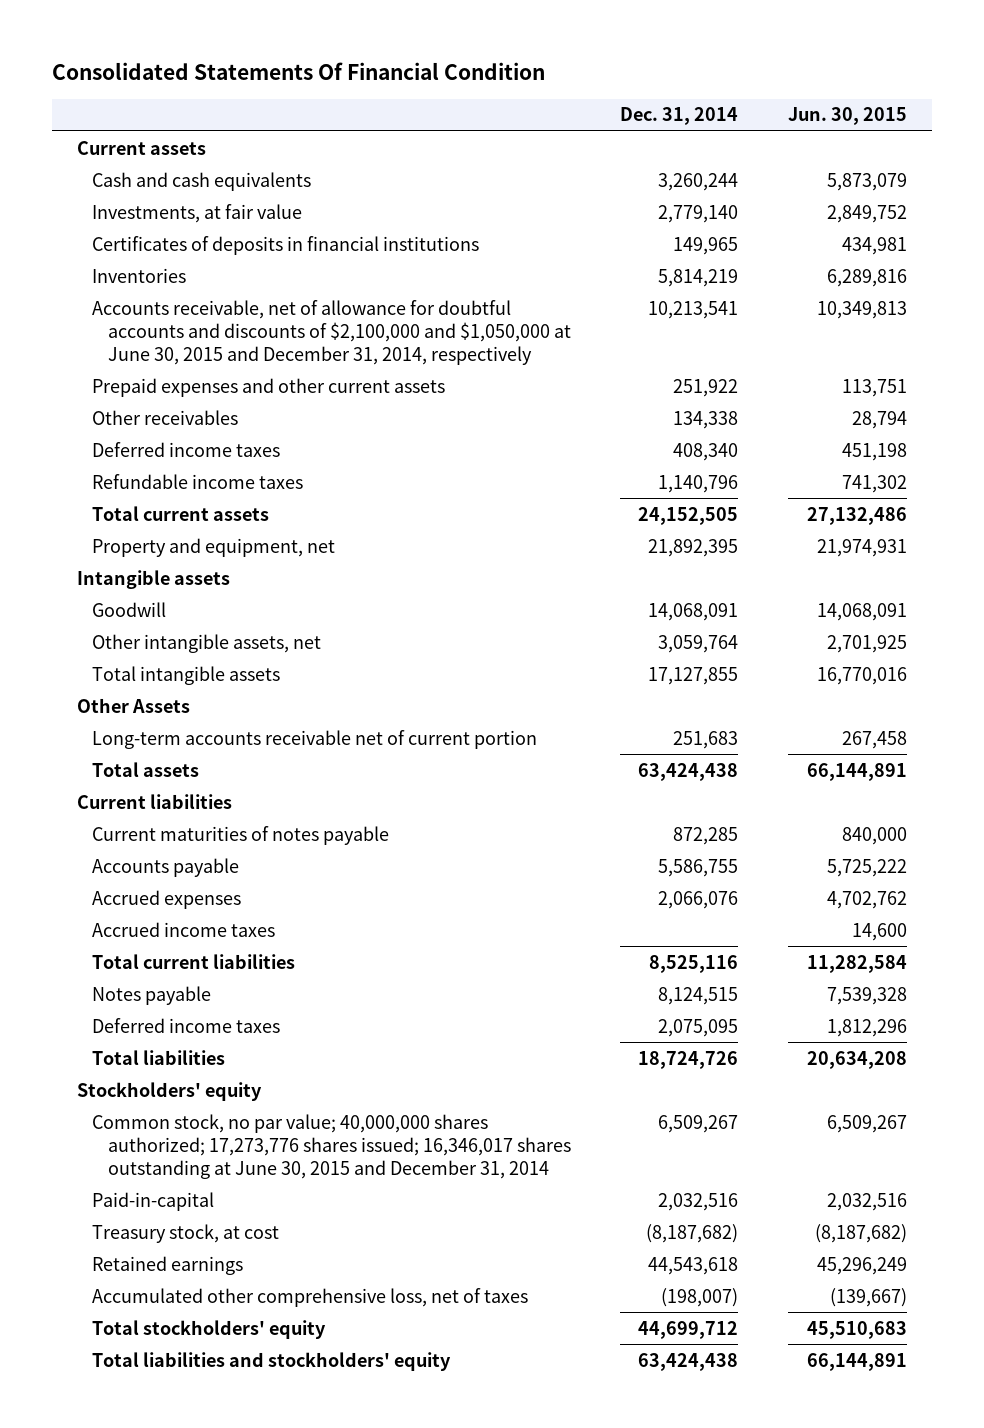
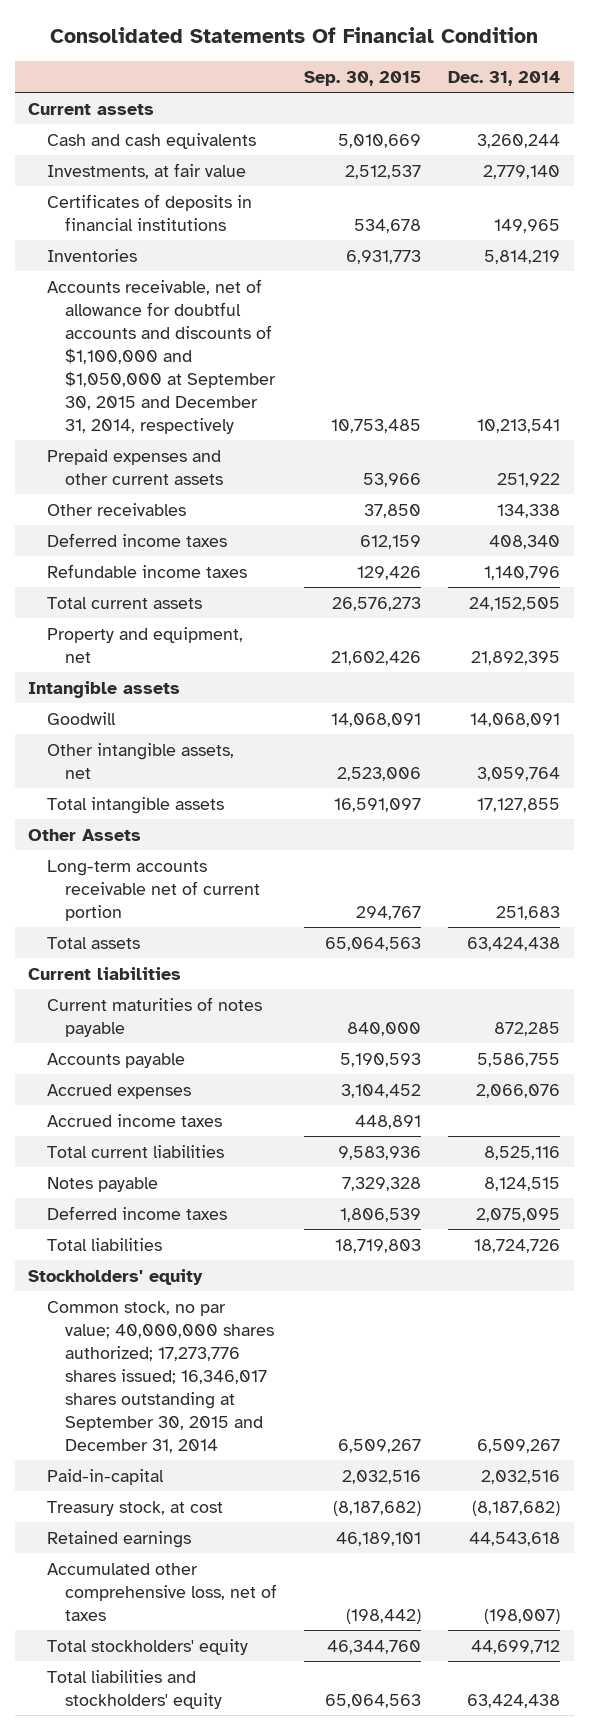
[787,107,907,126] Jun. 30, 2015 -> none
none -> [304,70,422,86] Sep. 30, 2015
[92,299,571,365] Accounts receivable, net of allowance for doubtful accounts and discounts of $2,100,000 and $1,050,000 at June 30, 2015 and December 31, 2014, respectively -> [46,278,276,434] Accounts receivable, net of allowance for doubtful accounts and discounts of $1,100,000 and $1,050,000 at September 30, 2015 and December 31, 2014, respectively
[92,1113,571,1179] Common stock, no par value; 40,000,000 shares authorized; 17,273,776 shares issued; 16,346,017 shares outstanding at June 30, 2015 and December 31, 2014 -> [46,1300,274,1453] Common stock, no par value; 40,000,000 shares authorized; 17,273,776 shares issued; 16,346,017 shares outstanding at September 30, 2015 and December 31, 2014

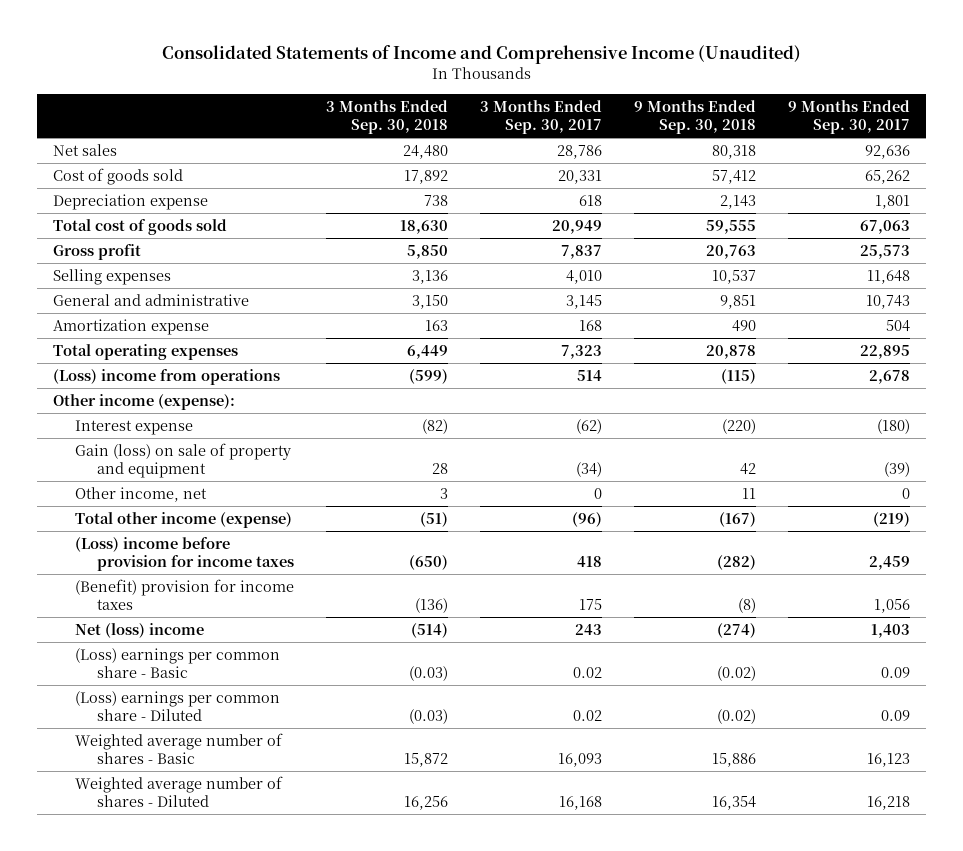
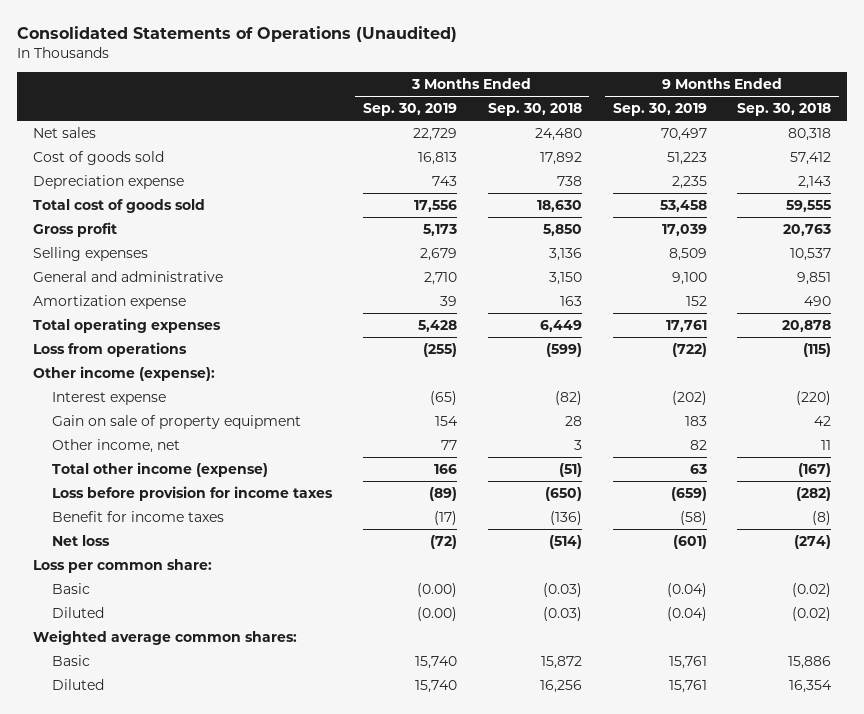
[161,45,801,65] Consolidated Statements of Income and Comprehensive Income (Unaudited) -> [17,25,458,42] Consolidated Statements of Operations (Unaudited)
[480,99,603,134] 3 Months Ended Sep. 30, 2017 -> none
[788,99,911,134] 9 Months Ended Sep. 30, 2017 -> none
none -> [363,103,458,117] Sep. 30, 2019
none -> [612,103,707,117] Sep. 30, 2019
[52,368,280,385] (Loss) income from operations -> [32,342,187,358] Loss from operations
[74,442,291,479] Gain (loss) on sale of property and equipment -> [52,415,302,430] Gain on sale of property equipment
[74,536,295,572] (Loss) income before provision for income taxes -> [52,486,334,502] Loss before provision for income taxes
[74,578,294,611] (Benefit) provision for income taxes -> [52,511,225,523] Benefit for income taxes
[74,622,204,638] Net (loss) income -> [52,535,111,547] Net loss
none -> [32,559,212,574] Loss per common share:
[74,647,280,679] (Loss) earnings per common share - Basic -> [52,583,91,595] Basic
[74,690,280,722] (Loss) earnings per common share - Diluted -> [52,607,105,619] Diluted
none -> [32,630,297,646] Weighted average common shares:
[74,732,283,765] Weighted average number of shares - Basic -> [52,655,91,667] Basic
[74,775,283,808] Weighted average number of shares - Diluted -> [52,679,105,691] Diluted

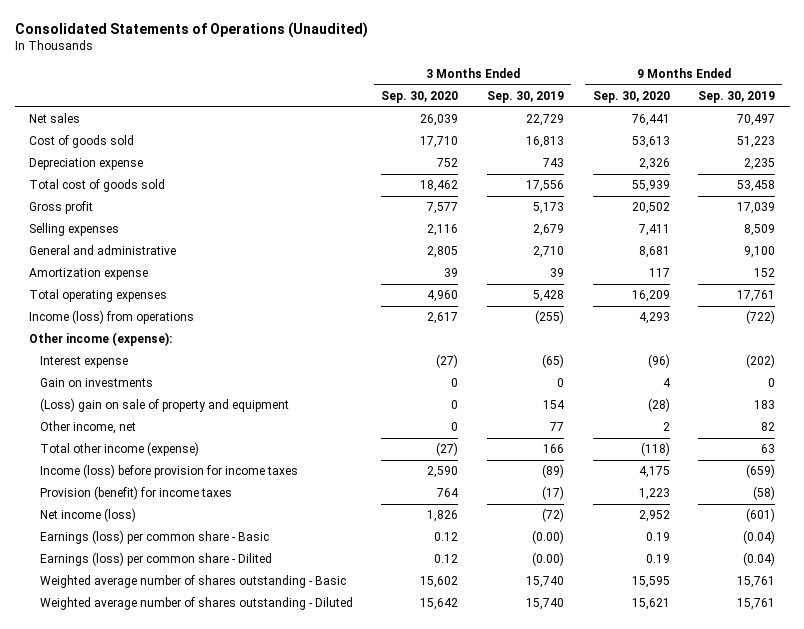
[487,103,582,117] Sep. 30, 2018 -> none
[737,103,832,117] Sep. 30, 2018 -> none
none -> [381,90,459,103] Sep. 30, 2020
none -> [592,90,670,103] Sep. 30, 2020
[32,342,187,358] Loss from operations -> [28,310,194,325] Income (loss) from operations
none -> [39,378,153,388] Gain on investments
[52,415,302,430] Gain on sale of property equipment -> [39,398,289,413] (Loss) gain on sale of property and equipment
[32,559,212,574] Loss per common share: -> none
[32,630,297,646] Weighted average common shares: -> none
[52,486,334,502] Loss before provision for income taxes -> [39,464,298,479] Income (loss) before provision for income taxes
[52,511,225,523] Benefit for income taxes -> [39,486,232,501] Provision (benefit) for income taxes
[52,535,111,547] Net loss -> [39,508,136,523] Net income (loss)
[52,583,91,595] Basic -> [39,530,269,545] Earnings (loss) per common share - Basic
[52,607,105,619] Diluted -> [39,552,272,567] Earnings (loss) per common share - Dilited
[52,655,91,667] Basic -> [39,575,346,589] Weighted average number of shares outstanding - Basic
[52,679,105,691] Diluted -> [39,597,353,611] Weighted average number of shares outstanding - Diluted

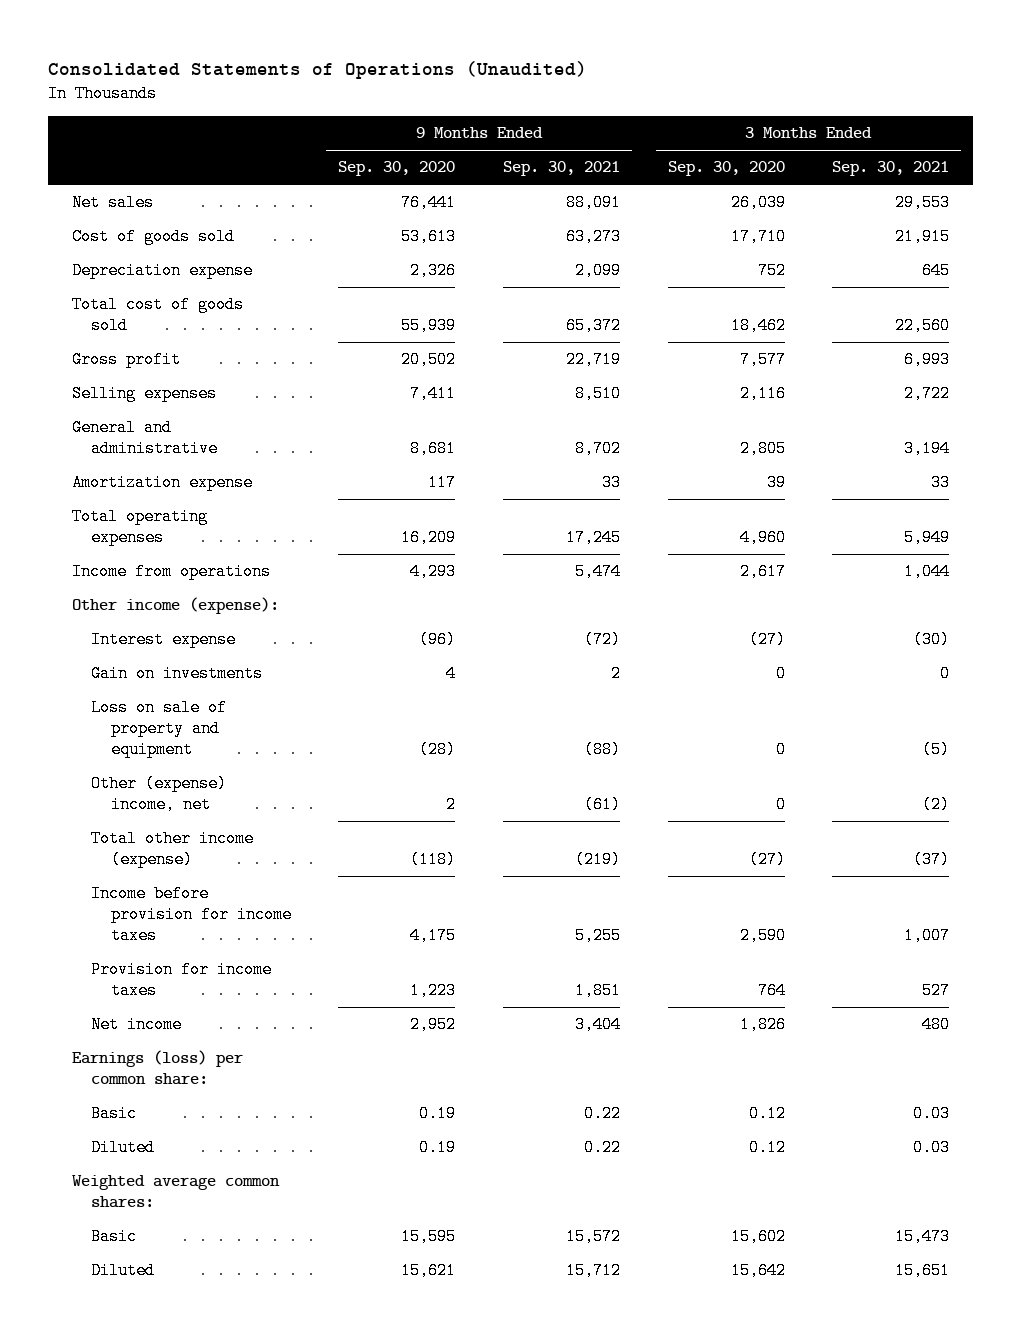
[486,90,564,103] Sep. 30, 2019 -> none
[698,90,776,103] Sep. 30, 2019 -> none
none -> [502,161,620,177] Sep. 30, 2021
none -> [832,161,950,177] Sep. 30, 2021
[28,310,194,325] Income (loss) from operations -> [72,563,272,581] Income from operations
[39,398,289,413] (Loss) gain on sale of property and equipment -> [91,699,228,758] Loss on sale of property and equipment
[39,421,136,435] Other income, net -> [91,775,228,814] Other (expense) income, net
[39,464,298,479] Income (loss) before provision for income taxes -> [91,885,292,944] Income before provision for income taxes
[39,486,232,501] Provision (benefit) for income taxes -> [91,961,273,1000] Provision for income taxes
[39,508,136,523] Net income (loss) -> [91,1016,183,1034] Net income
none -> [72,1050,244,1086] Earnings (loss) per common share:
[39,530,269,545] Earnings (loss) per common share - Basic -> [91,1105,138,1123] Basic
[39,552,272,567] Earnings (loss) per common share - Dilited -> [91,1139,156,1157] Diluted
none -> [72,1175,281,1209] Weighted average common shares:
[39,575,346,589] Weighted average number of shares outstanding - Basic -> [91,1228,138,1246] Basic
[39,597,353,611] Weighted average number of shares outstanding - Diluted -> [91,1262,156,1280] Diluted

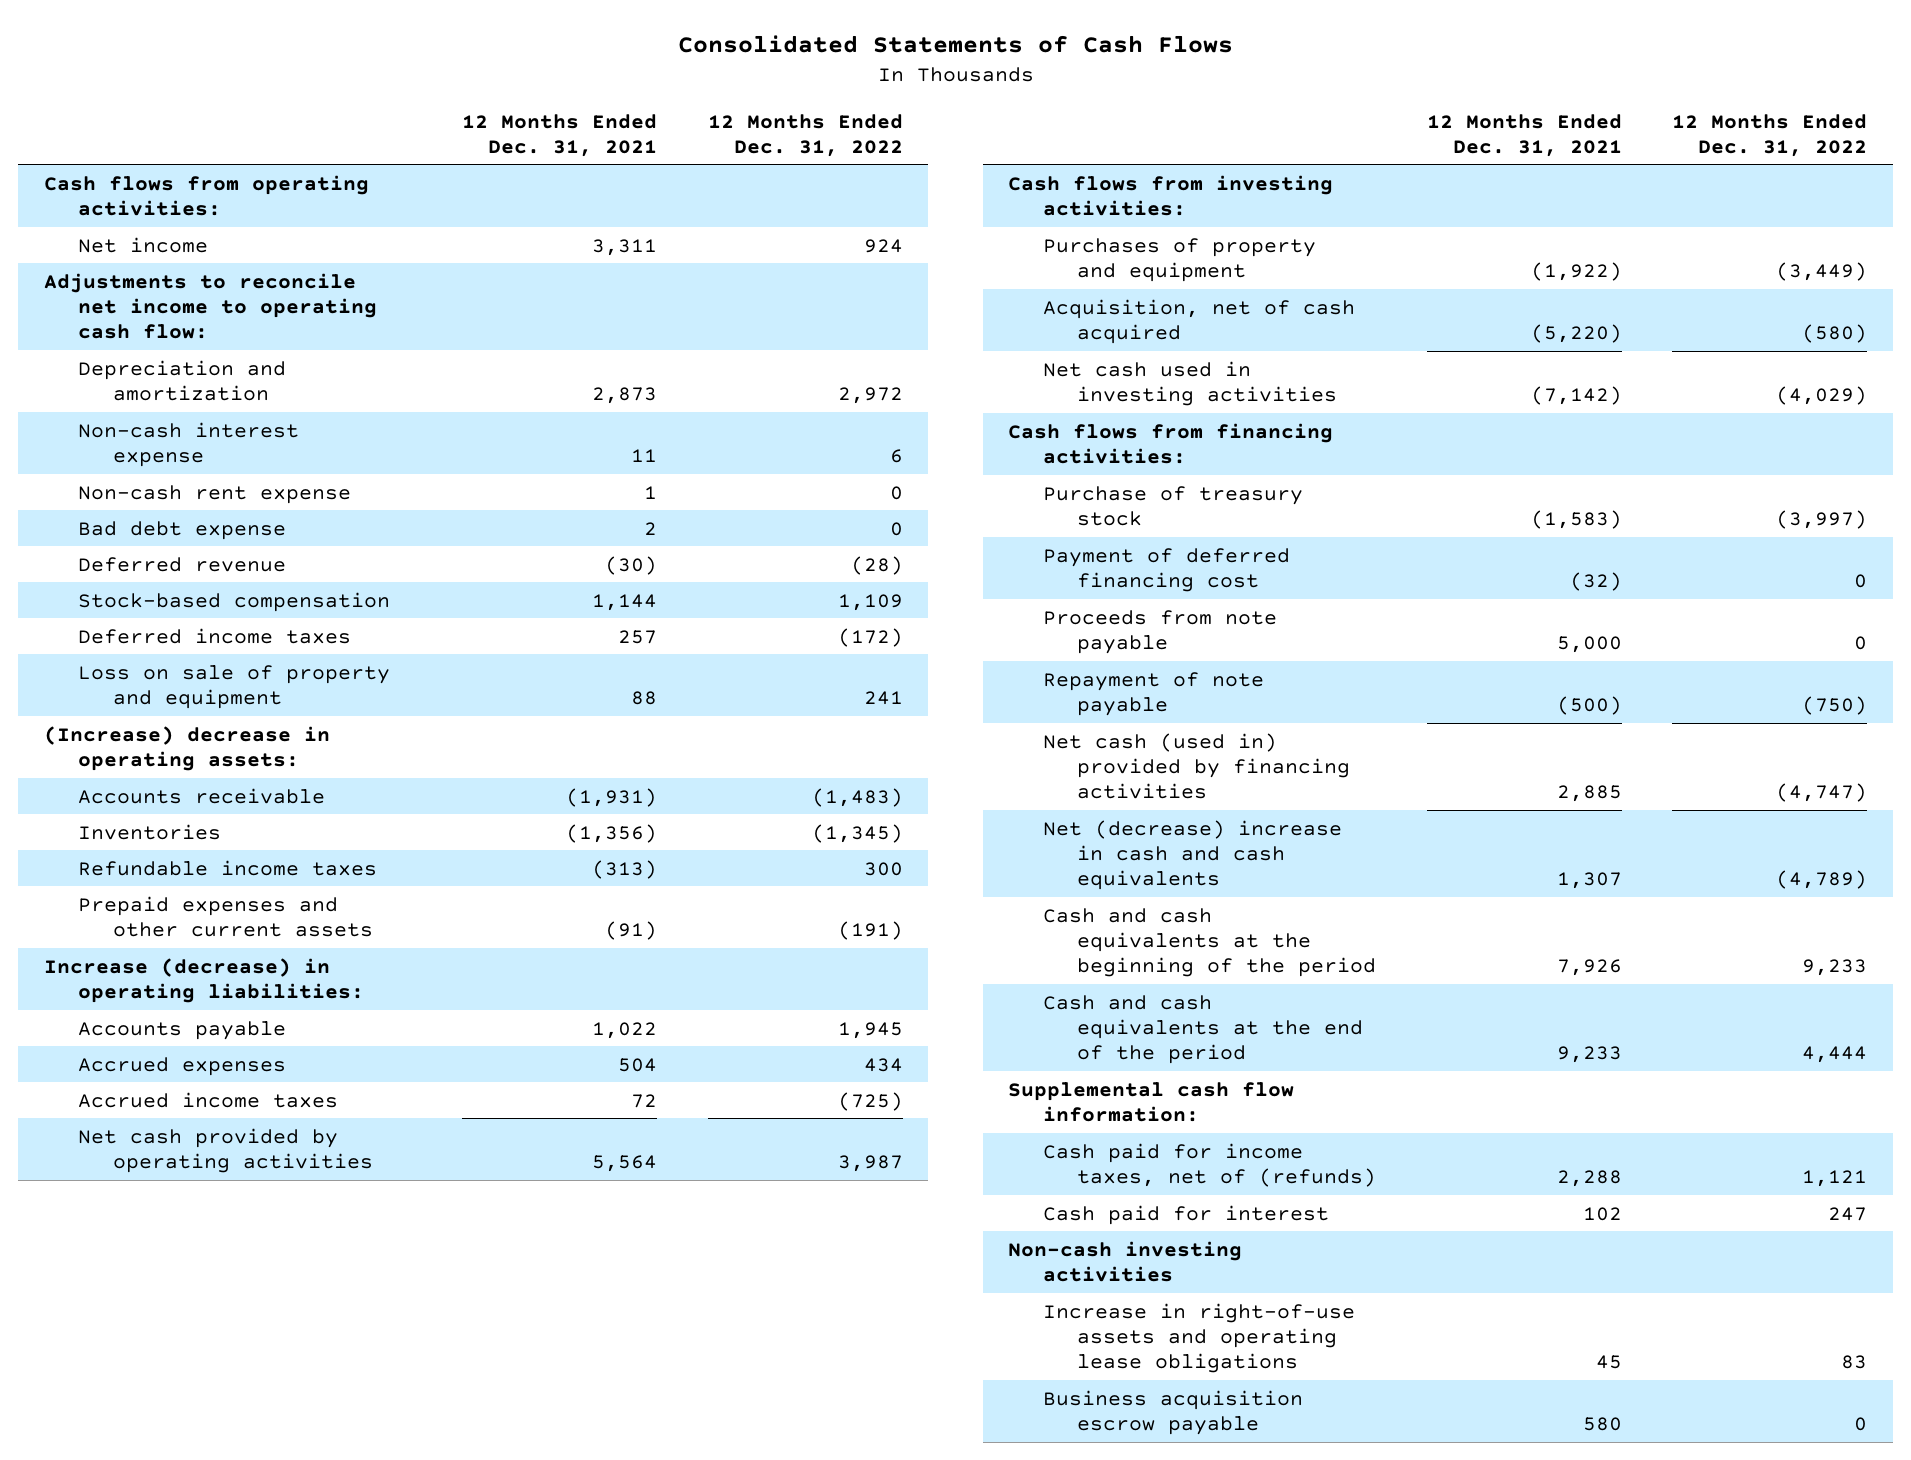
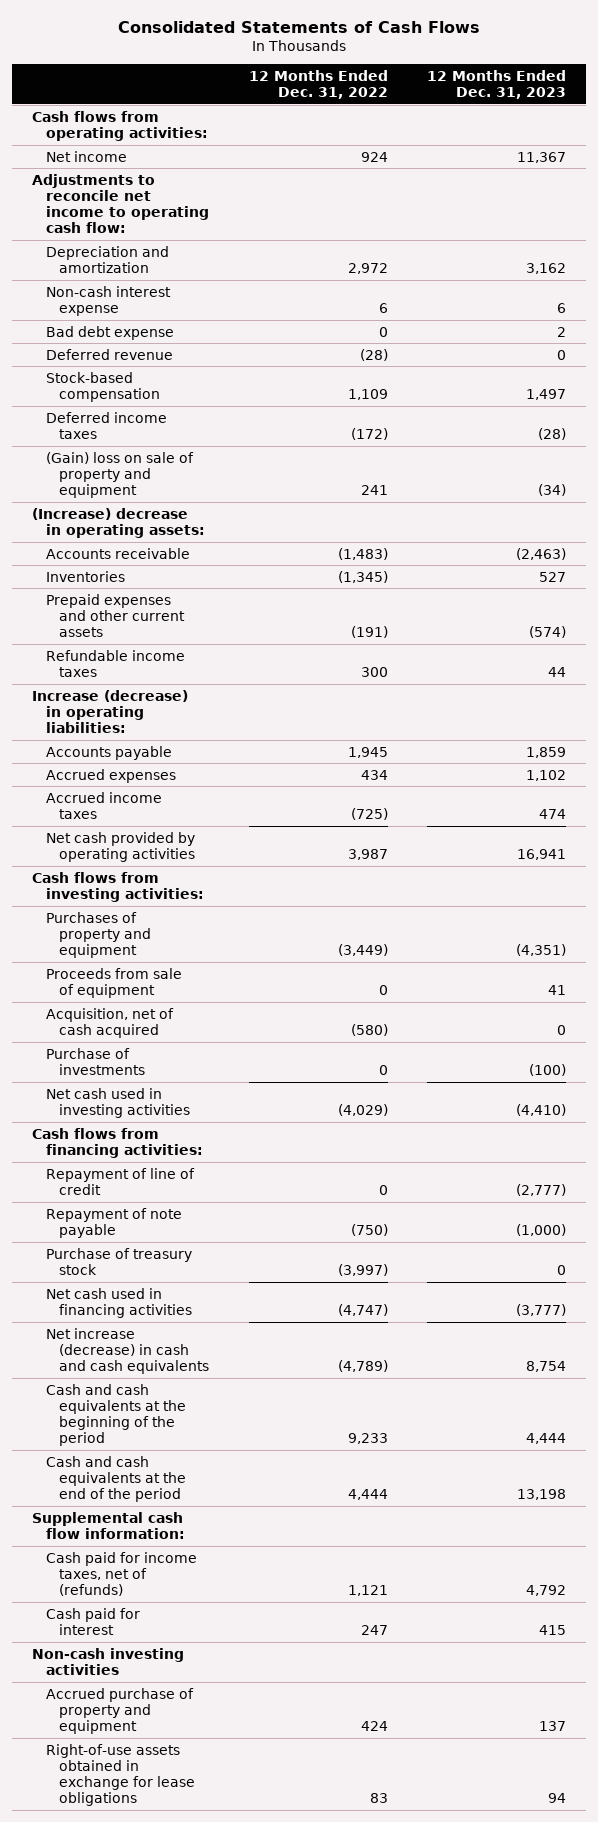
[462,113,658,157] 12 Months Ended Dec. 31, 2021 -> none
none -> [427,69,567,100] 12 Months Ended Dec. 31, 2023
[78,484,352,504] Non-cash rent expense -> none
[78,664,391,709] Loss on sale of property and equipment -> [45,451,194,499] (Gain) loss on sale of property and equipment
[78,859,378,876] Refundable income taxes -> [45,649,185,677] Refundable income taxes
none -> [45,967,182,998] Proceeds from sale of equipment
none -> [45,1047,146,1075] Purchase of investments
[1042,547,1290,592] Payment of deferred financing cost -> none
[1042,609,1277,654] Proceeds from note payable -> none
none -> [45,1167,195,1195] Repayment of line of credit
[1042,485,1303,526] Purchase of treasury stock -> [45,1247,192,1275] Purchase of treasury stock
[1042,732,1351,799] Net cash (used in) provided by financing activities -> [45,1287,193,1318] Net cash used in financing activities
[1042,819,1342,890] Net (decrease) increase in cash and cash equivalents -> [45,1327,210,1375] Net increase (decrease) in cash and cash equivalents
[1042,1389,1303,1435] Business acquisition escrow payable -> none
none -> [45,1687,194,1735] Accrued purchase of property and equipment
[1042,1302,1355,1373] Increase in right-of-use assets and operating lease obligations -> [45,1743,196,1807] Right-of-use assets obtained in exchange for lease obligations

